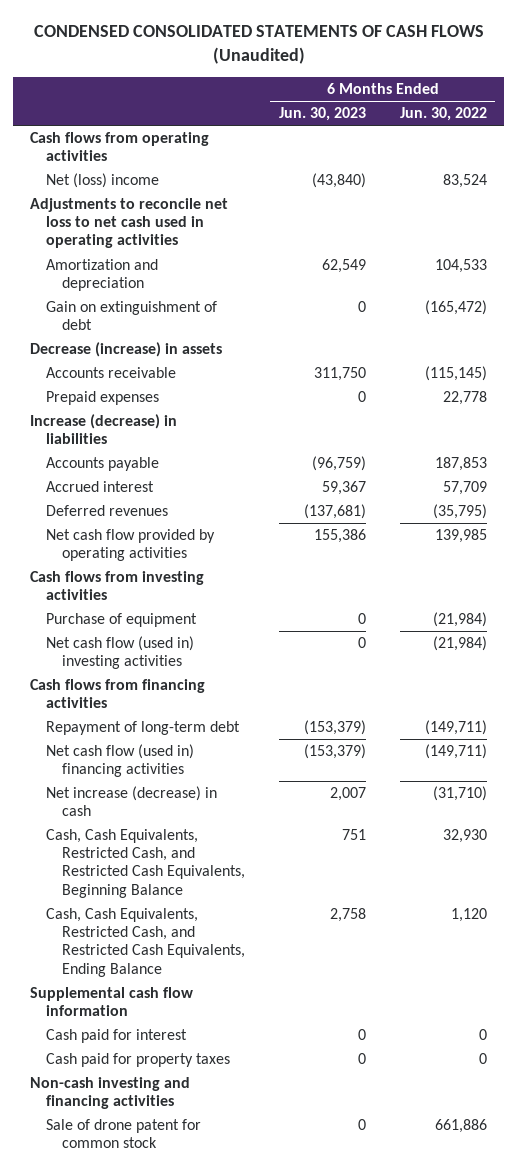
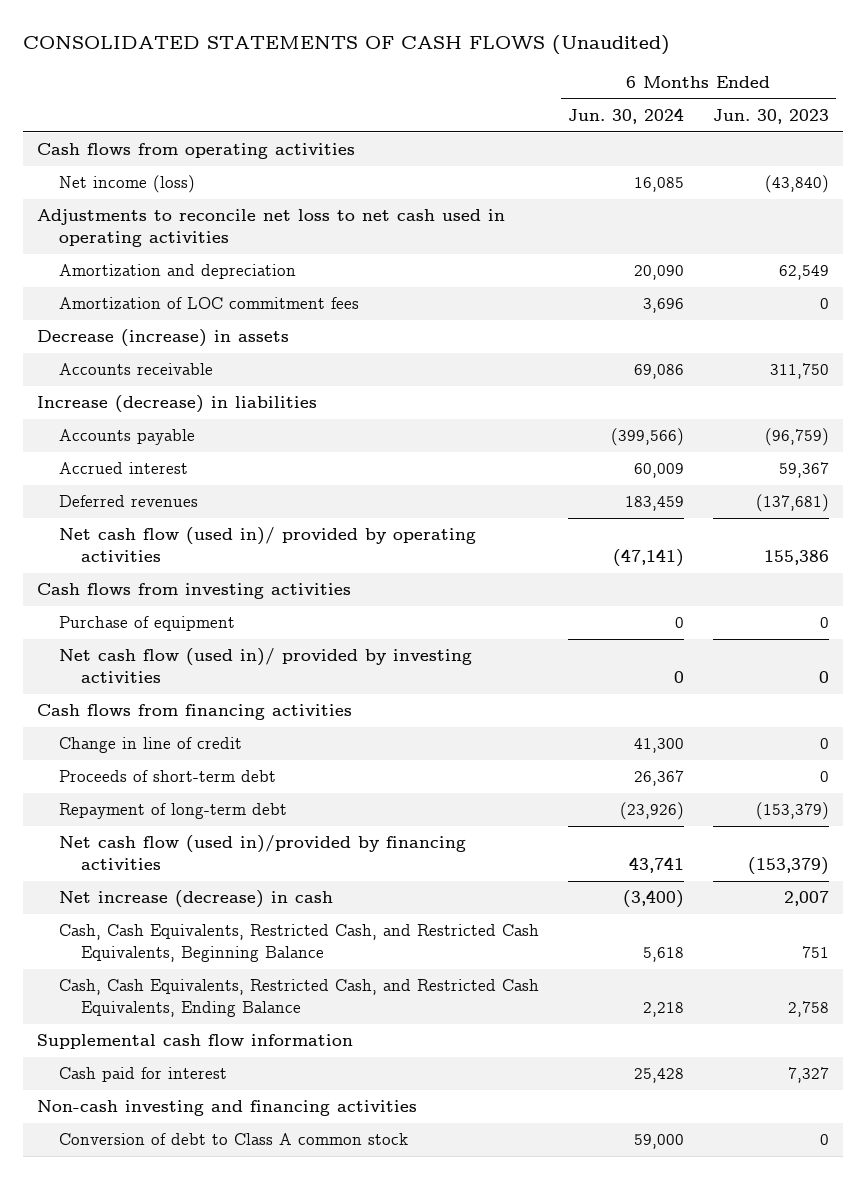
[33,25,484,65] CONDENSED CONSOLIDATED STATEMENTS OF CASH FLOWS (Unaudited) -> [22,34,670,55] CONSOLIDATED STATEMENTS OF CASH FLOWS (Unaudited)
[399,107,487,122] Jun. 30, 2022 -> none
none -> [567,108,684,125] Jun. 30, 2024
[46,173,160,189] Net (loss) income -> [59,175,196,194] Net income (loss)
[46,301,218,331] Gain on extinguishment of debt -> none
none -> [59,297,360,310] Amortization of LOC commitment fees
[46,391,160,406] Prepaid expenses -> none
[46,529,216,562] Net cash flow provided by operating activities -> [59,527,477,562] Net cash flow (used in)/ provided by operating activities
[46,636,195,670] Net cash flow (used in) investing activities -> [59,648,473,683] Net cash flow (used in)/ provided by investing activities
none -> [59,737,243,754] Change in line of credit
none -> [59,770,277,783] Proceeds of short-term debt
[46,744,195,778] Net cash flow (used in) financing activities -> [59,835,467,870] Net cash flow (used in)/provided by financing activities
[46,1053,231,1068] Cash paid for property taxes -> none
[357,1029,366,1041] 0 -> [787,1067,829,1084] 7,327
[46,1119,202,1149] Sale of drone patent for common stock -> [59,1133,409,1146] Conversion of debt to Class A common stock

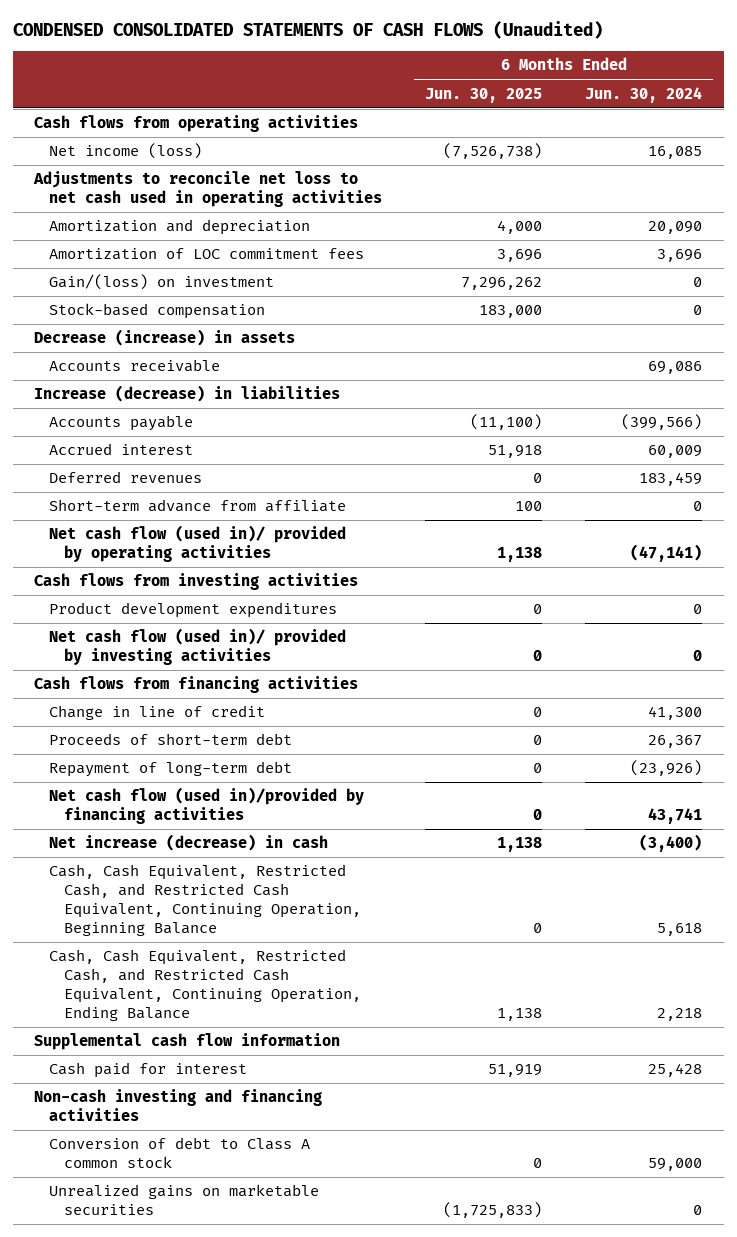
[22,34,670,55] CONSOLIDATED STATEMENTS OF CASH FLOWS (Unaudited) -> [12,20,603,39] CONDENSED CONSOLIDATED STATEMENTS OF CASH FLOWS (Unaudited)
[712,109,829,125] Jun. 30, 2023 -> none
none -> [425,87,543,103] Jun. 30, 2025
none -> [48,274,274,291] Gain/(loss) on investment
none -> [48,303,265,320] Stock-based compensation
none -> [48,499,346,513] Short-term advance from affiliate
[59,616,236,632] Purchase of equipment -> [48,602,337,619] Product development expenditures
[59,924,540,962] Cash, Cash Equivalents, Restricted Cash, and Restricted Cash Equivalents, Beginning Balance -> [48,864,361,937] Cash, Cash Equivalent, Restricted Cash, and Restricted Cash Equivalent, Continuing Operation, Beginning Balance
[59,979,540,1017] Cash, Cash Equivalents, Restricted Cash, and Restricted Cash Equivalents, Ending Balance -> [48,949,361,1022] Cash, Cash Equivalent, Restricted Cash, and Restricted Cash Equivalent, Continuing Operation, Ending Balance
none -> [48,1184,319,1216] Unrealized gains on marketable securities

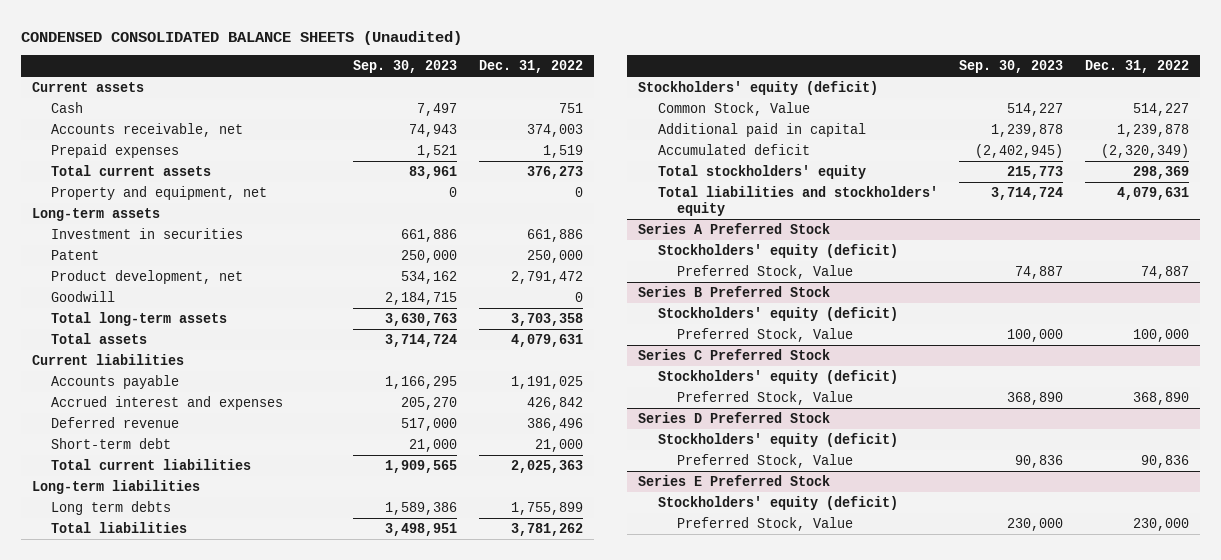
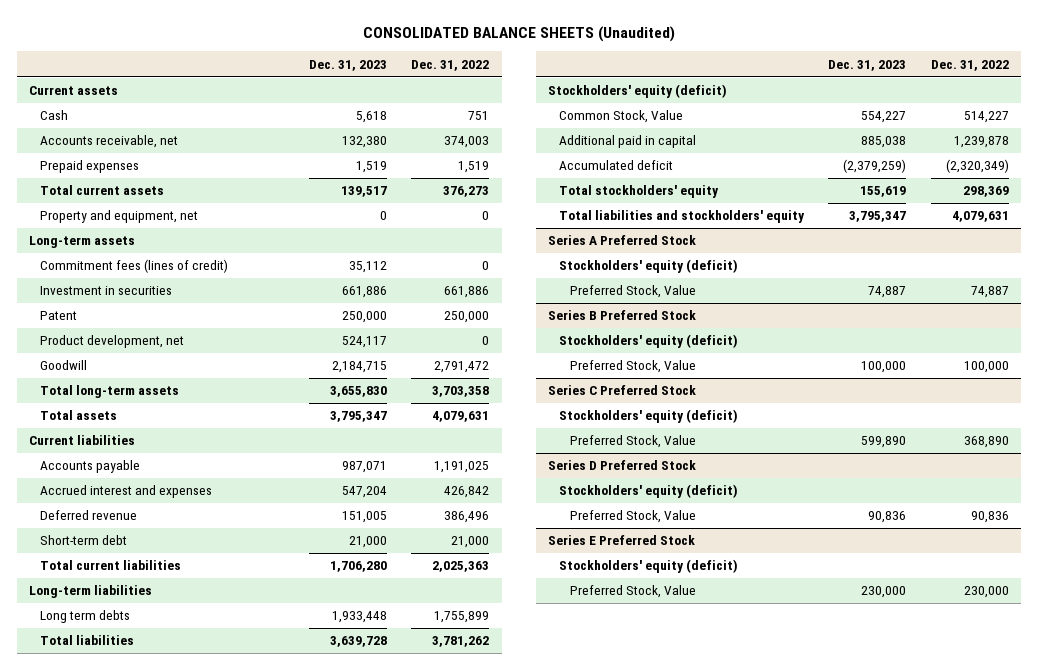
[20,30,462,45] CONDENSED CONSOLIDATED BALANCE SHEETS (Unaudited) -> [362,25,675,42] CONSOLIDATED BALANCE SHEETS (Unaudited)
[352,60,457,74] Sep. 30, 2023 -> none
none -> [309,59,388,71] Dec. 31, 2023
none -> [39,259,228,274] Commitment fees (lines of credit)
[510,270,583,284] 2,791,472 -> [482,336,490,346] 0
[574,291,583,302] 0 -> [434,361,490,374] 2,791,472

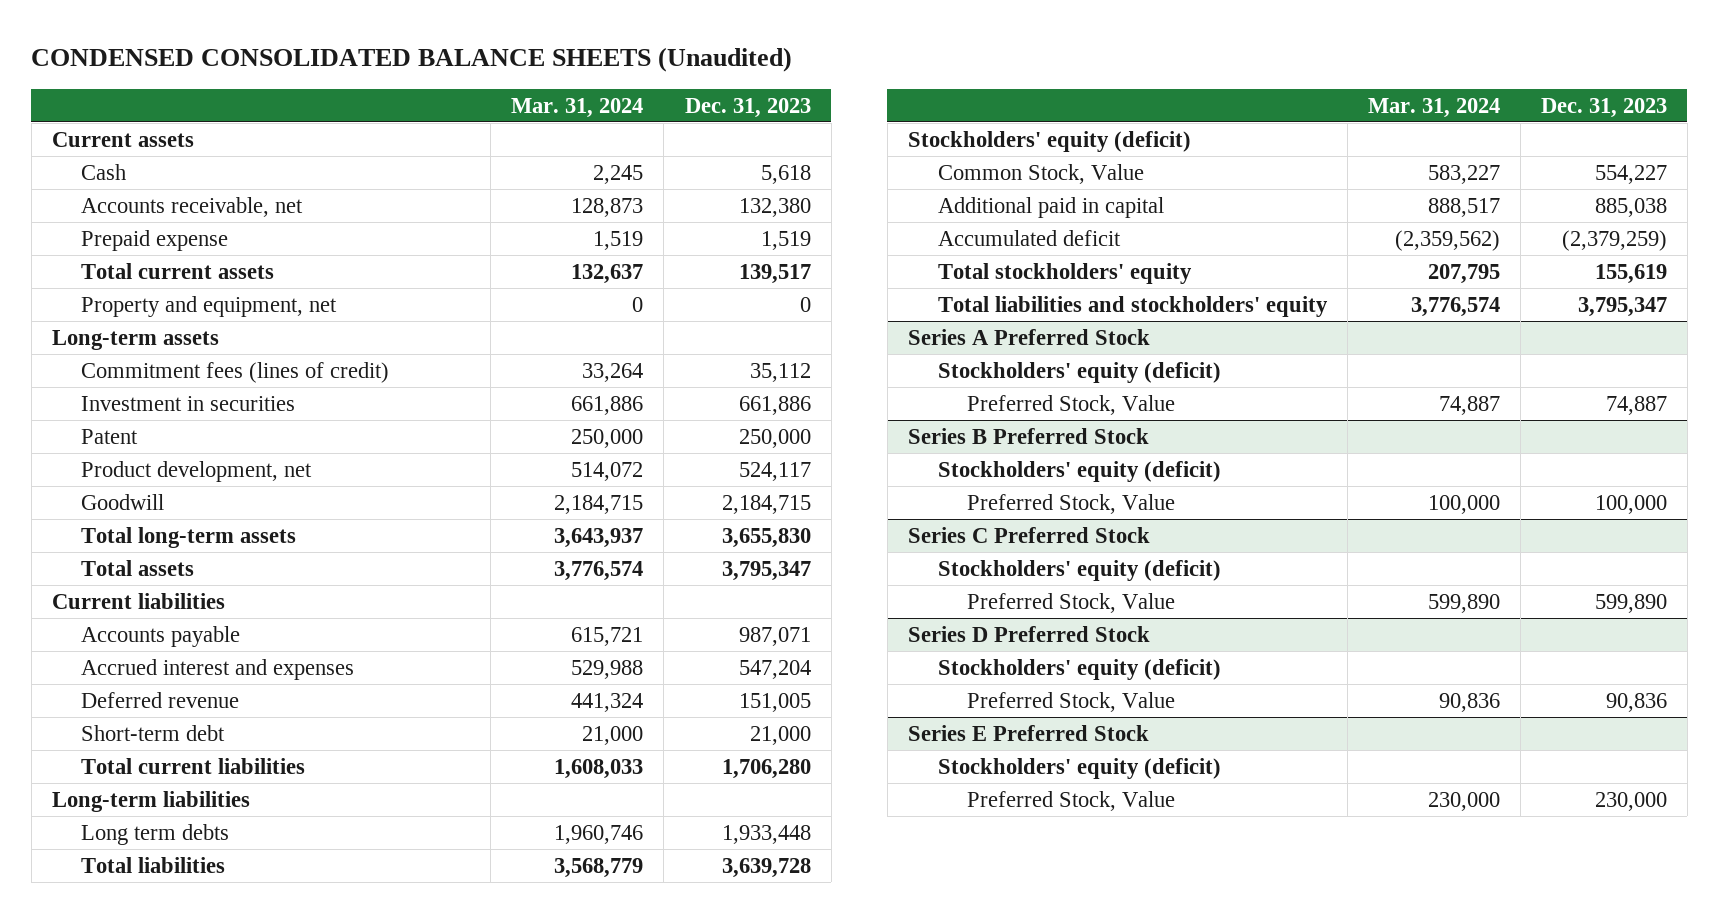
[362,25,675,42] CONSOLIDATED BALANCE SHEETS (Unaudited) -> [31,47,793,73] CONDENSED CONSOLIDATED BALANCE SHEETS (Unaudited)
[411,59,490,71] Dec. 31, 2022 -> none
none -> [511,97,644,118] Mar. 31, 2024
[39,160,139,174] Prepaid expenses -> [81,229,229,251] Prepaid expense

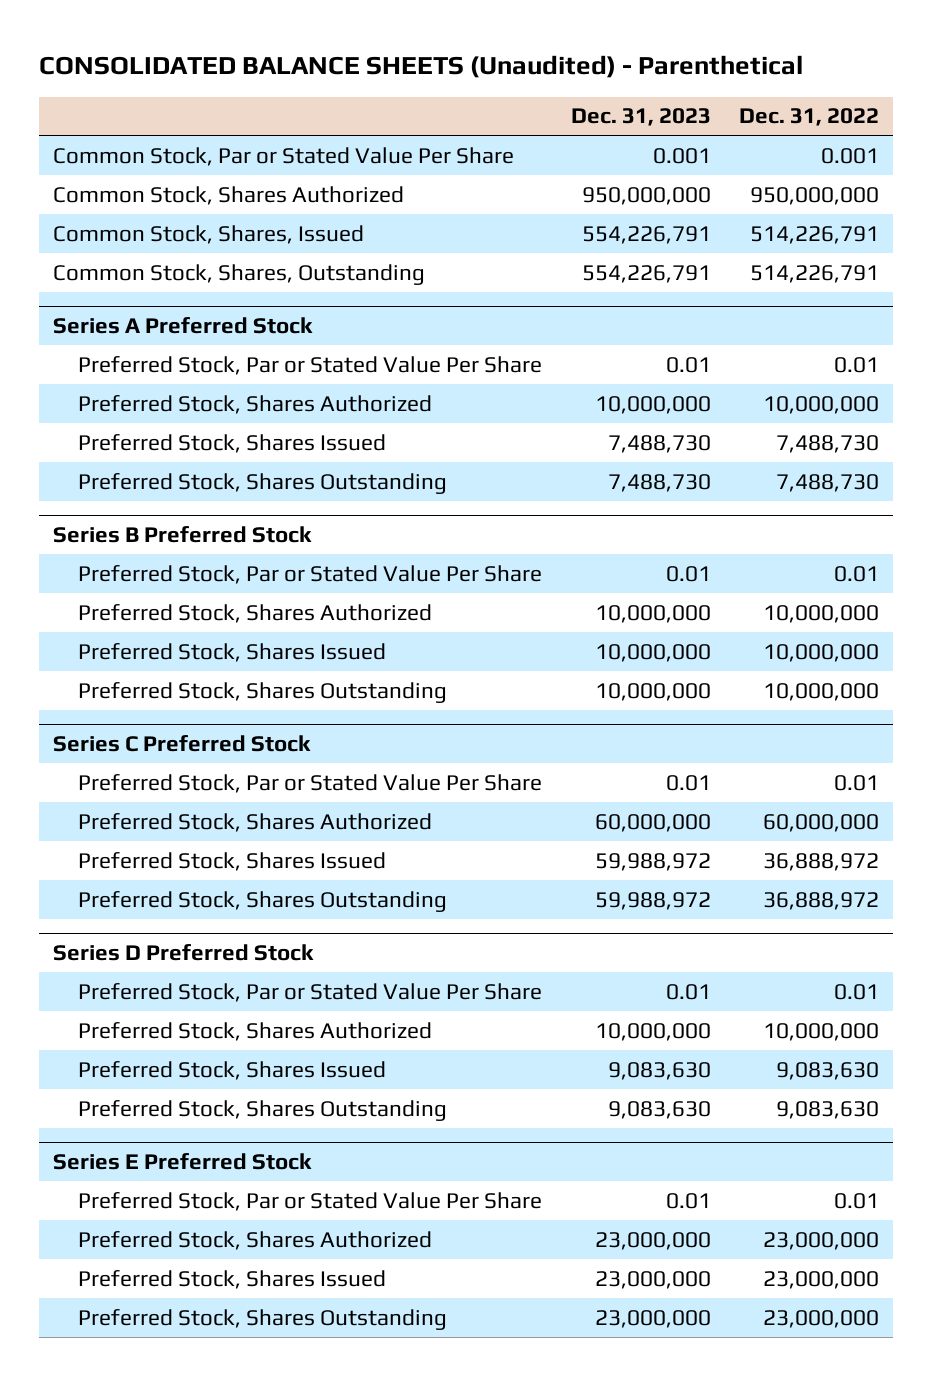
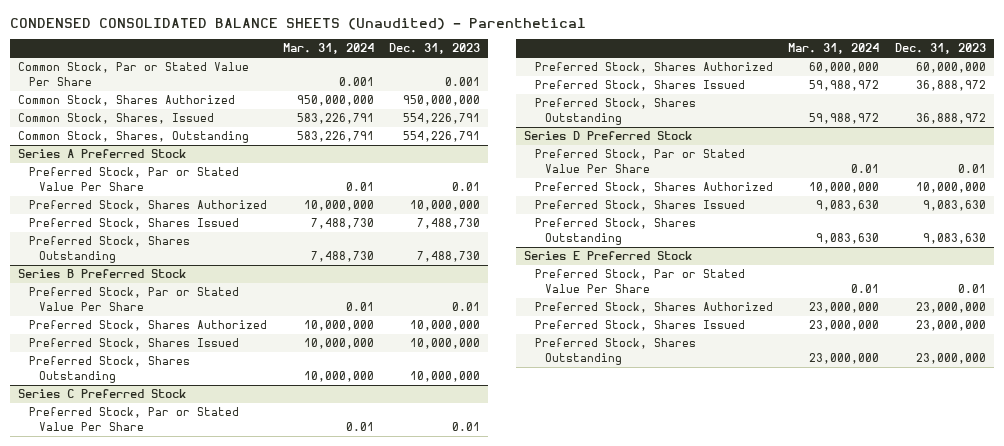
[39,55,804,79] CONSOLIDATED BALANCE SHEETS (Unaudited) - Parenthetical -> [10,17,587,30] CONDENSED CONSOLIDATED BALANCE SHEETS (Unaudited) - Parenthetical
[738,108,879,127] Dec. 31, 2022 -> none
none -> [282,43,374,55] Mar. 31, 2024
[594,852,711,871] 59,988,972 -> [916,80,987,92] 36,888,972
[594,891,711,910] 59,988,972 -> [916,112,987,124] 36,888,972

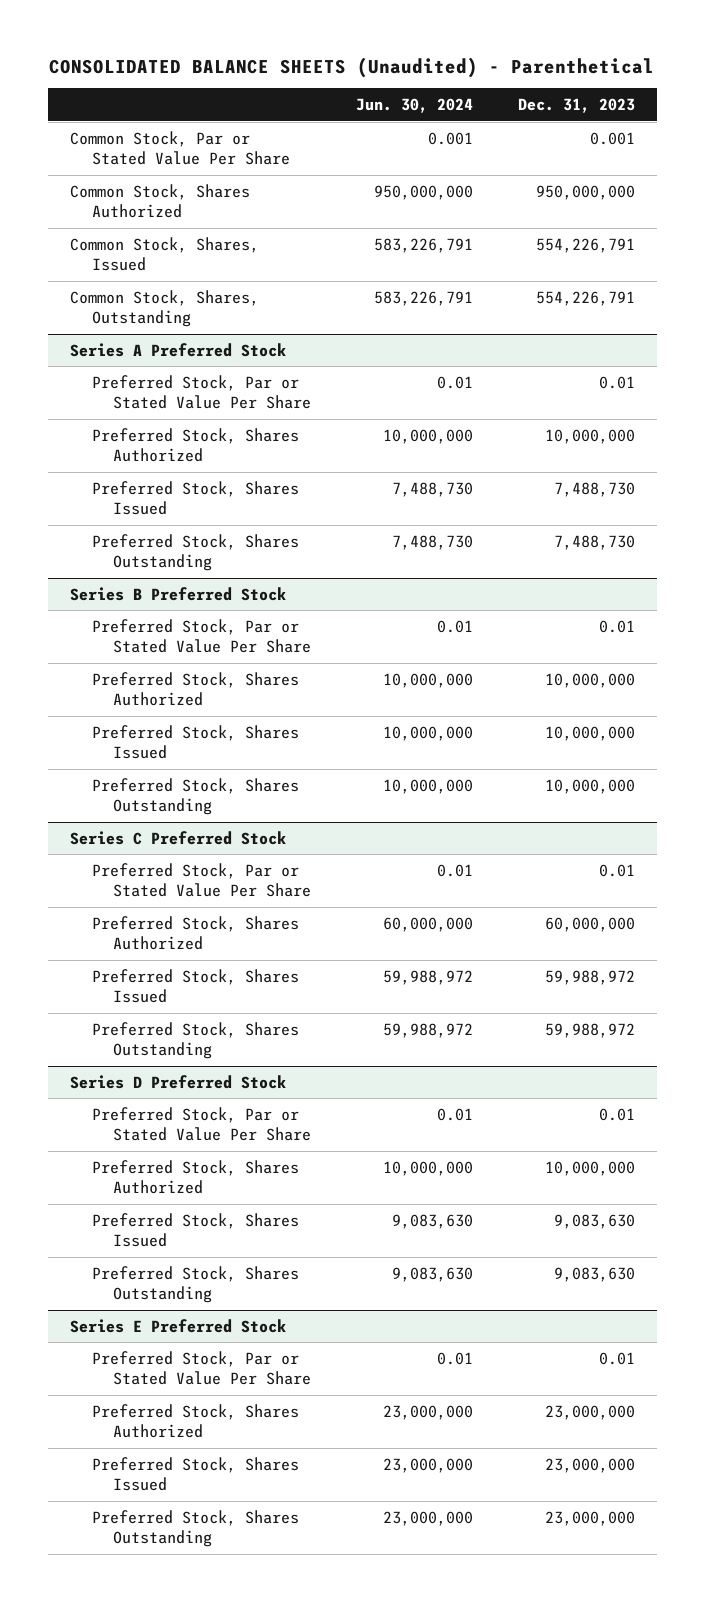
[10,17,587,30] CONDENSED CONSOLIDATED BALANCE SHEETS (Unaudited) - Parenthetical -> [49,56,655,78] CONSOLIDATED BALANCE SHEETS (Unaudited) - Parenthetical
[282,43,374,55] Mar. 31, 2024 -> none
none -> [355,98,473,114] Jun. 30, 2024
[916,80,987,92] 36,888,972 -> [544,969,635,985] 59,988,972
[916,112,987,124] 36,888,972 -> [544,1022,635,1038] 59,988,972

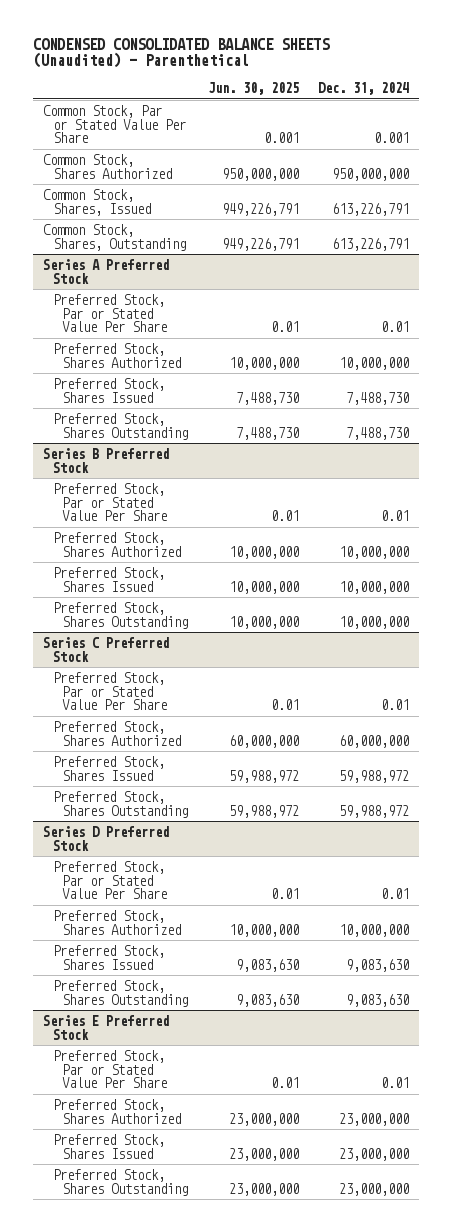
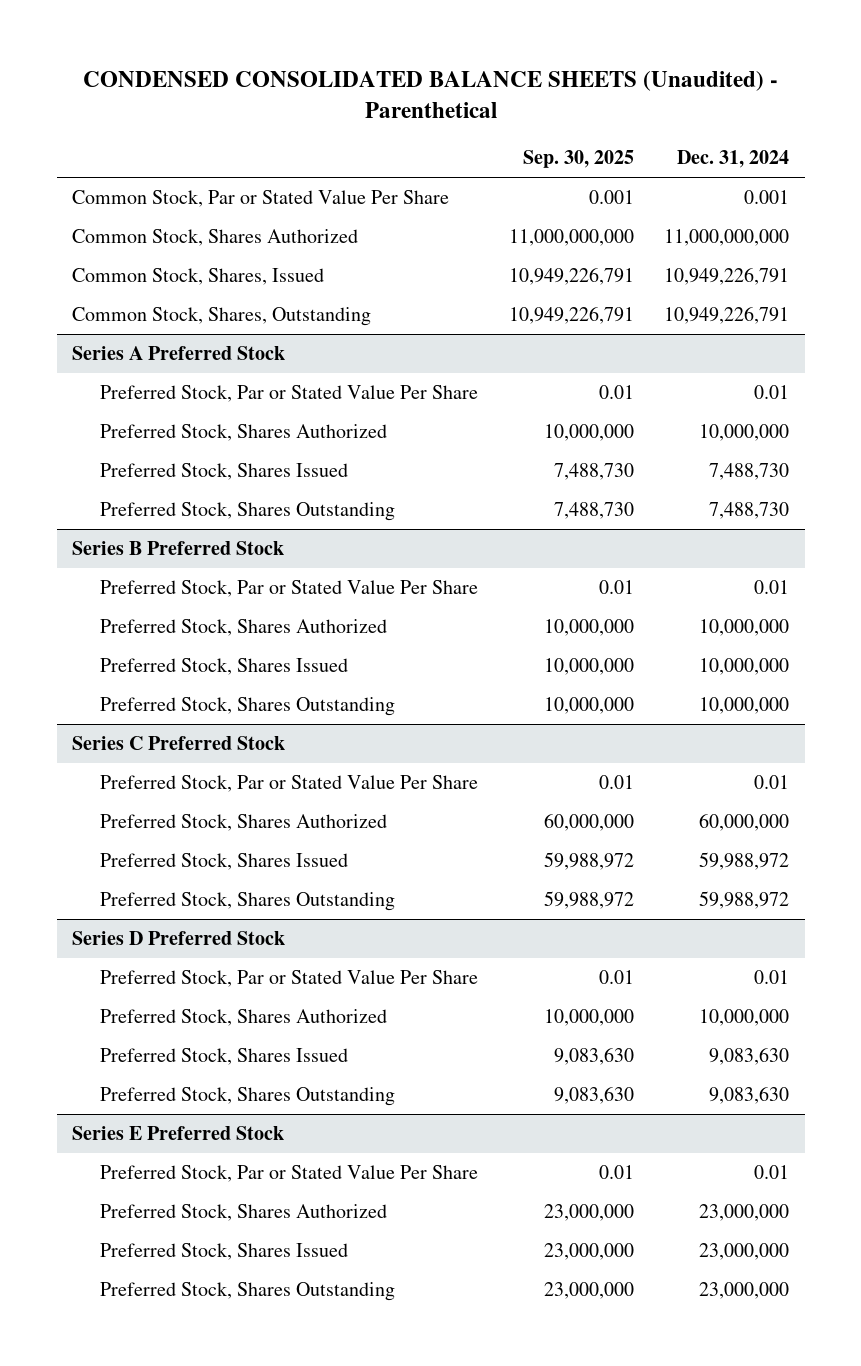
[207,81,299,95] Jun. 30, 2025 -> none
none -> [522,150,634,169] Sep. 30, 2025
[332,167,410,181] 950,000,000 -> [664,228,790,246] 11,000,000,000
[332,202,410,216] 613,226,791 -> [664,266,790,285] 10,949,226,791
[332,237,410,251] 613,226,791 -> [664,305,790,324] 10,949,226,791

